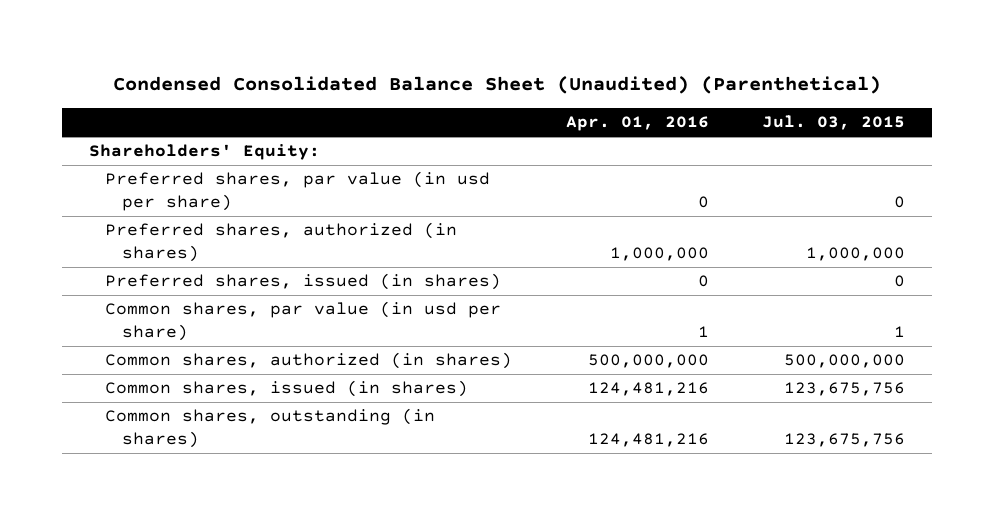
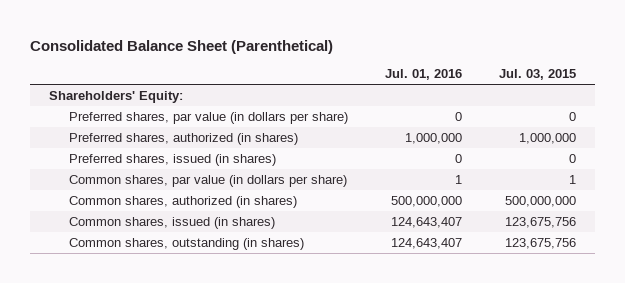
[113,75,882,94] Condensed Consolidated Balance Sheet (Unaudited) (Parenthetical) -> [30,39,334,54] Consolidated Balance Sheet (Parenthetical)
[565,116,709,132] Apr. 01, 2016 -> none
none -> [385,69,463,81] Jul. 01, 2016
[105,171,491,212] Preferred shares, par value (in usd per share) -> [68,111,348,124] Preferred shares, par value (in dollars per share)
[105,301,502,342] Common shares, par value (in usd per share) -> [68,174,347,187] Common shares, par value (in dollars per share)

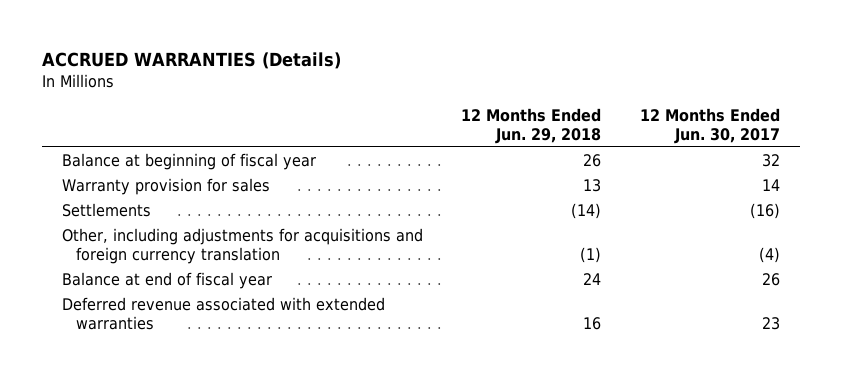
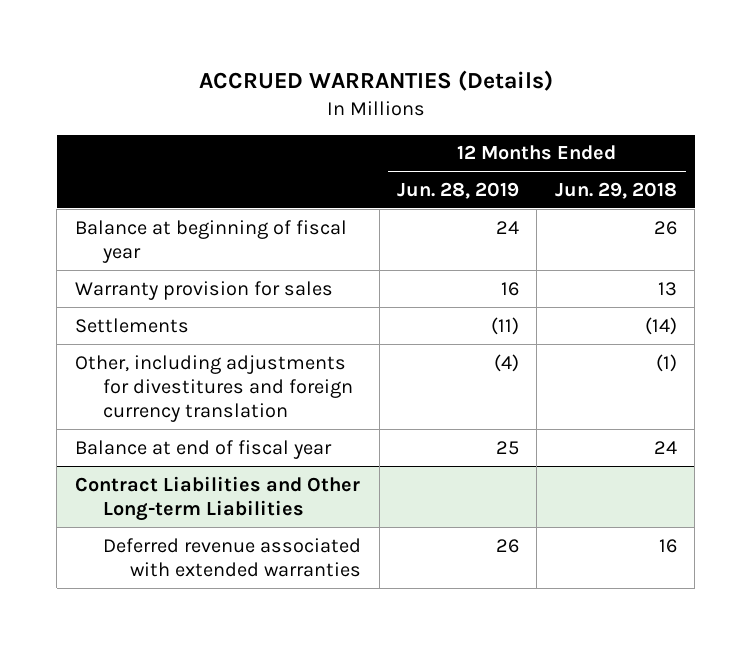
[640,107,781,144] 12 Months Ended Jun. 30, 2017 -> none
none -> [397,181,520,199] Jun. 28, 2019
[61,228,423,265] Other, including adjustments for acquisitions and foreign currency translation -> [74,354,353,422] Other, including adjustments for divestitures and foreign currency translation
none -> [74,475,360,521] Contract Liabilities and Other Long-term Liabilities

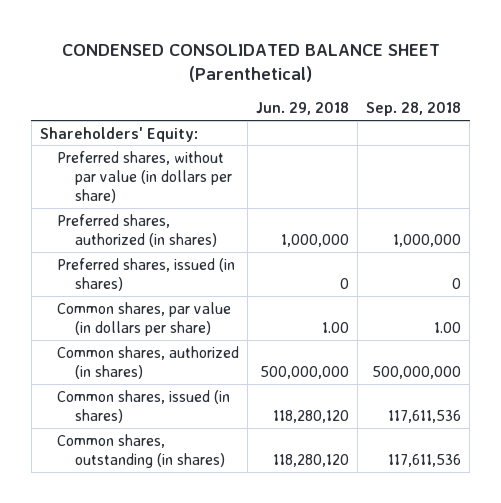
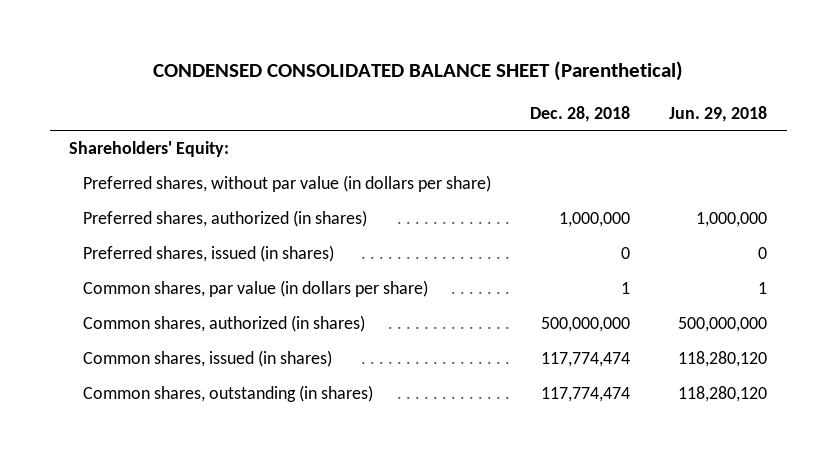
[366,102,462,117] Sep. 28, 2018 -> none
none -> [530,105,631,122] Dec. 28, 2018
[322,321,350,333] 1.00 -> [758,282,768,295] 1

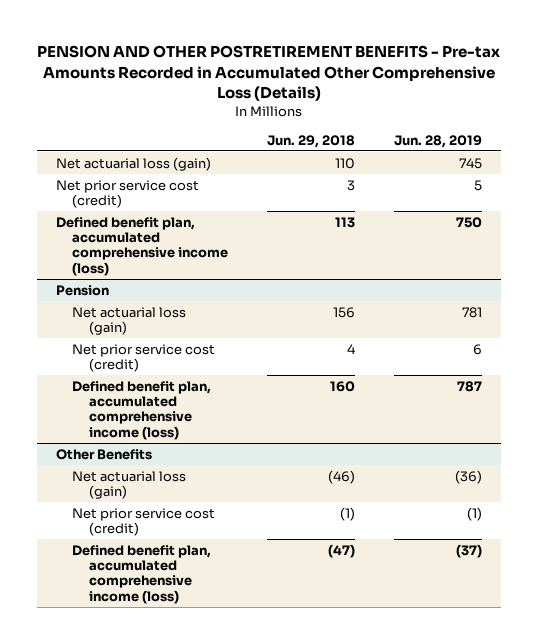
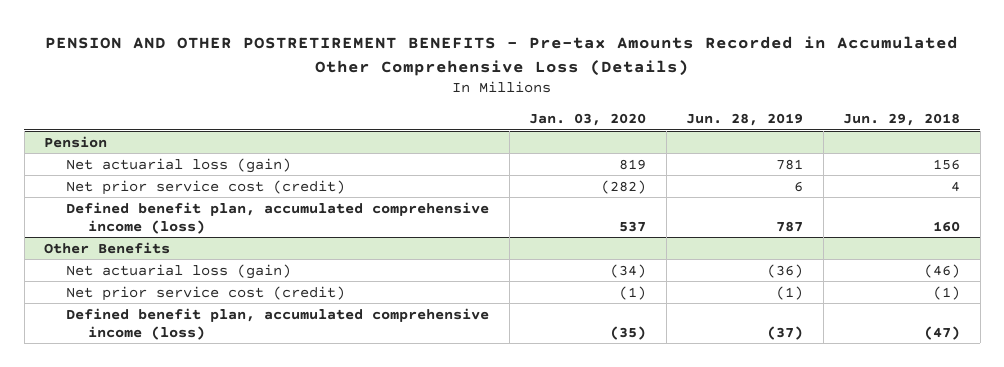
none -> [529,113,647,127] Jan. 03, 2020
[55,156,211,171] Net actuarial loss (gain) -> none
[55,179,199,208] Net prior service cost (credit) -> none
[55,216,229,276] Defined benefit plan, accumulated comprehensive income (loss) -> none

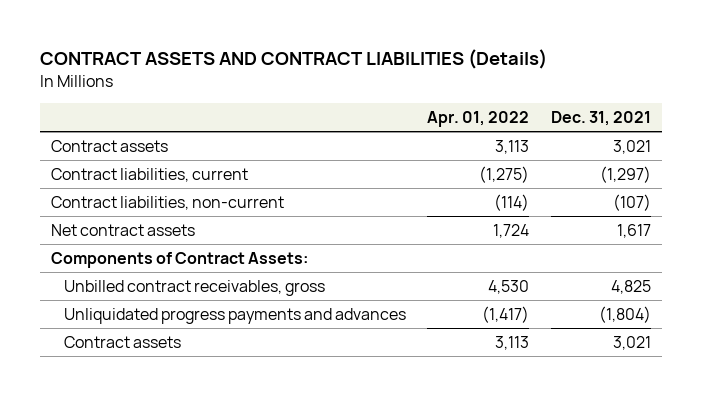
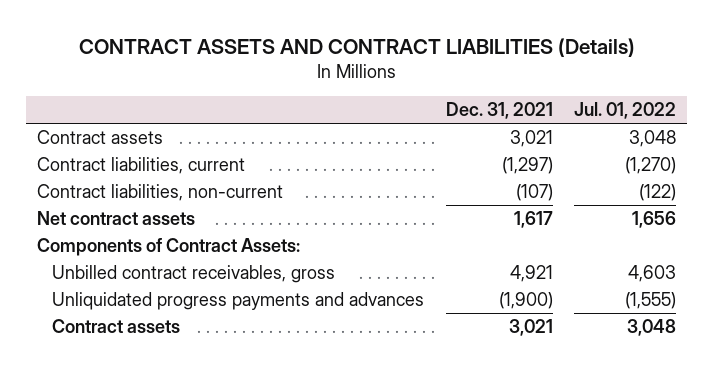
[427,110,530,127] Apr. 01, 2022 -> none
none -> [574,102,677,120] Jul. 01, 2022
[610,279,651,294] 4,825 -> [509,265,553,283] 4,921
[598,305,651,323] (1,804) -> [498,292,553,310] (1,900)

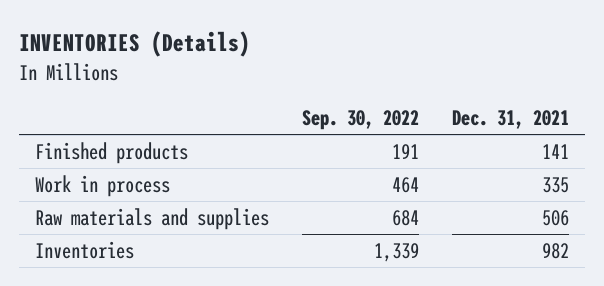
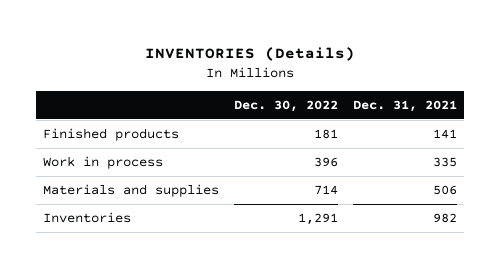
[302,109,420,130] Sep. 30, 2022 -> none
none -> [234,99,339,112] Dec. 30, 2022
[35,208,270,231] Raw materials and supplies -> [43,184,220,198] Materials and supplies

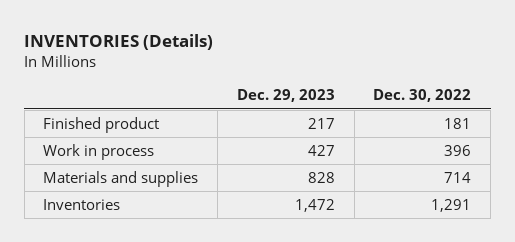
[352,99,457,112] Dec. 31, 2021 -> none
none -> [236,89,335,103] Dec. 29, 2023
[43,128,180,142] Finished products -> [43,116,160,133] Finished product

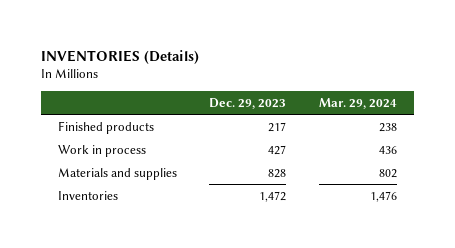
[373,89,472,103] Dec. 30, 2022 -> none
none -> [319,97,398,109] Mar. 29, 2024
[43,116,160,133] Finished product -> [57,120,154,134] Finished products

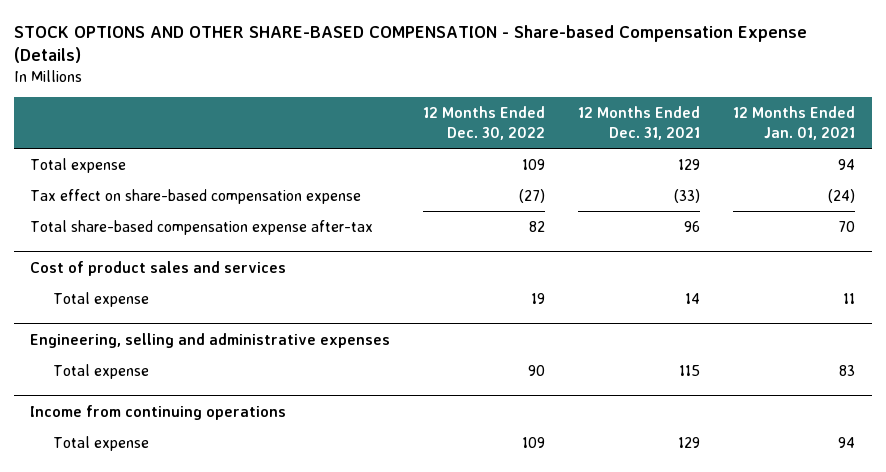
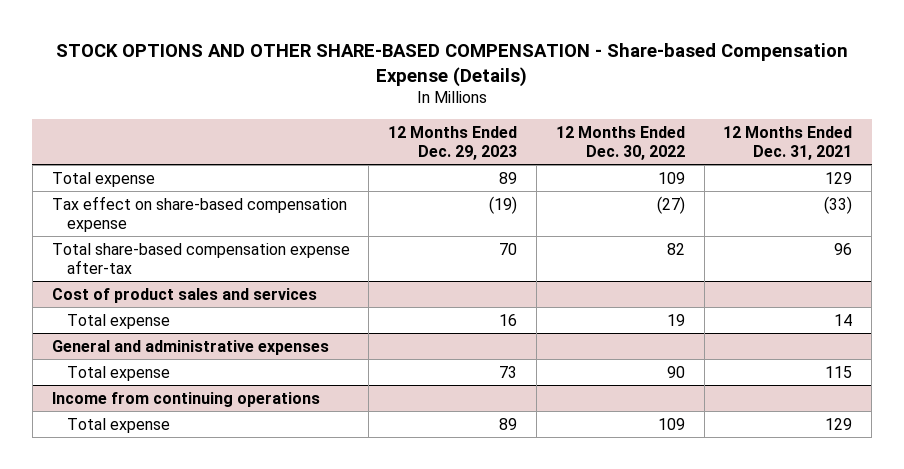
[733,106,856,140] 12 Months Ended Jan. 01, 2021 -> none
none -> [388,125,518,160] 12 Months Ended Dec. 29, 2023
[30,332,391,348] Engineering, selling and administrative expenses -> [51,339,329,355] General and administrative expenses

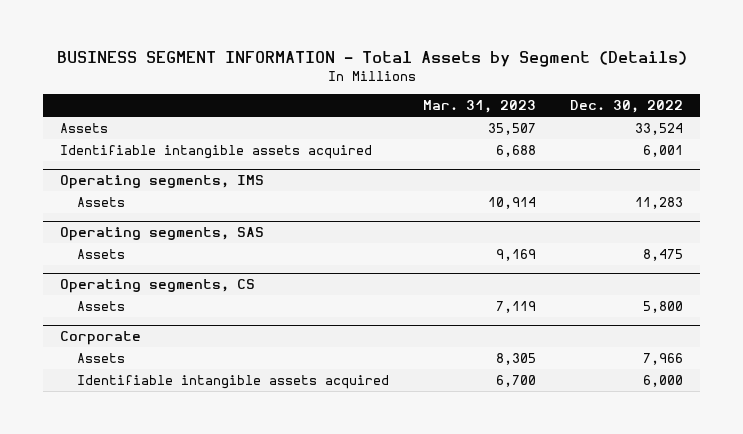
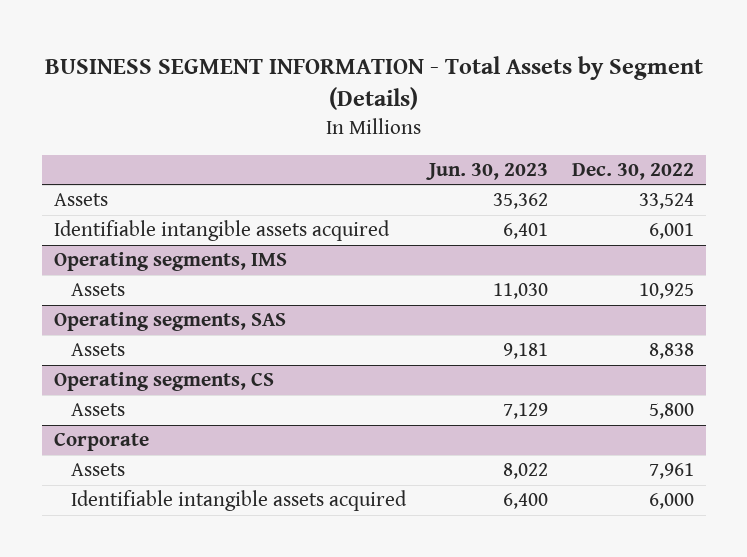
[422,99,536,113] Mar. 31, 2023 -> none
none -> [426,163,549,181] Jun. 30, 2023
[634,196,683,209] 11,283 -> [638,283,694,300] 10,925
[642,248,683,261] 8,475 -> [648,343,694,360] 8,838
[642,352,683,365] 7,966 -> [648,463,694,480] 7,961

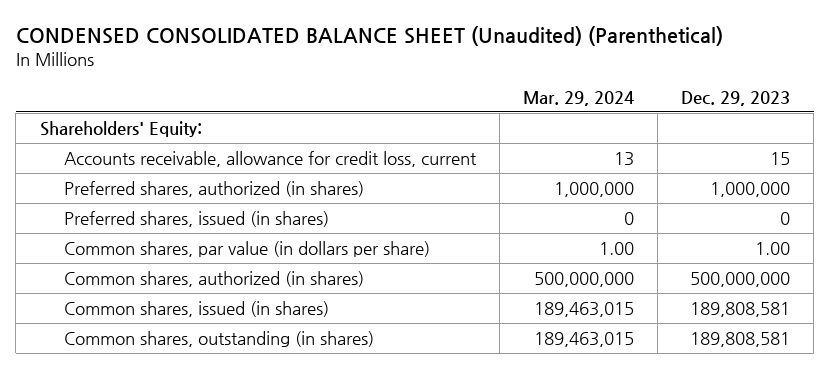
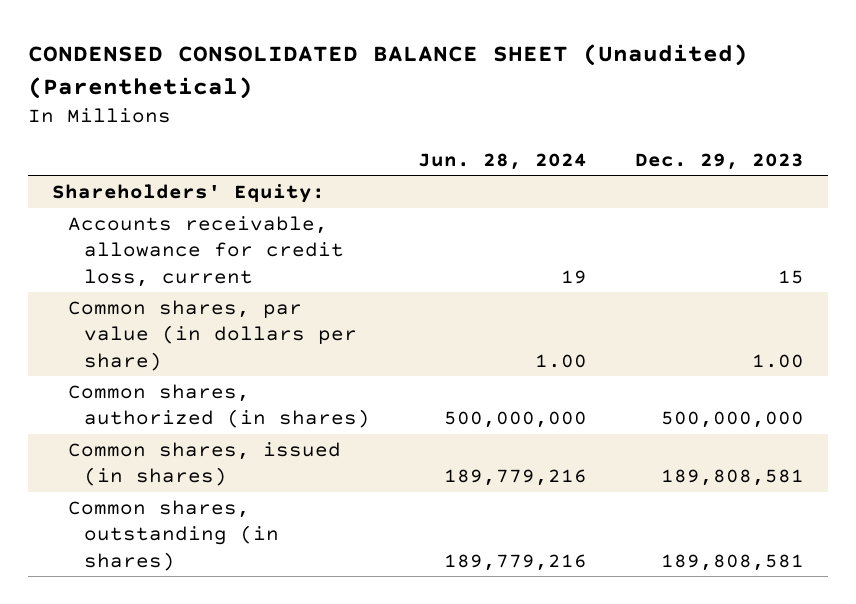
[522,90,634,106] Mar. 29, 2024 -> none
none -> [418,152,588,170] Jun. 28, 2024
[63,181,364,198] Preferred shares, authorized (in shares) -> none
[63,211,329,228] Preferred shares, issued (in shares) -> none

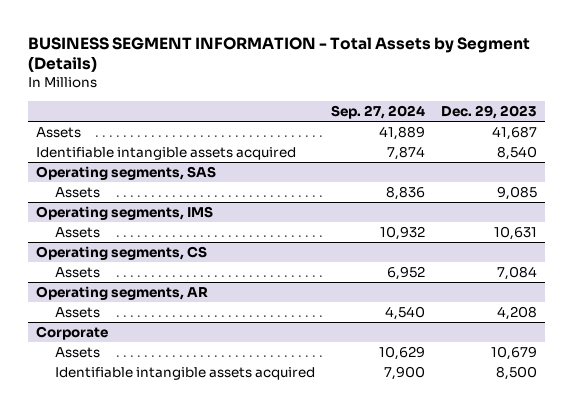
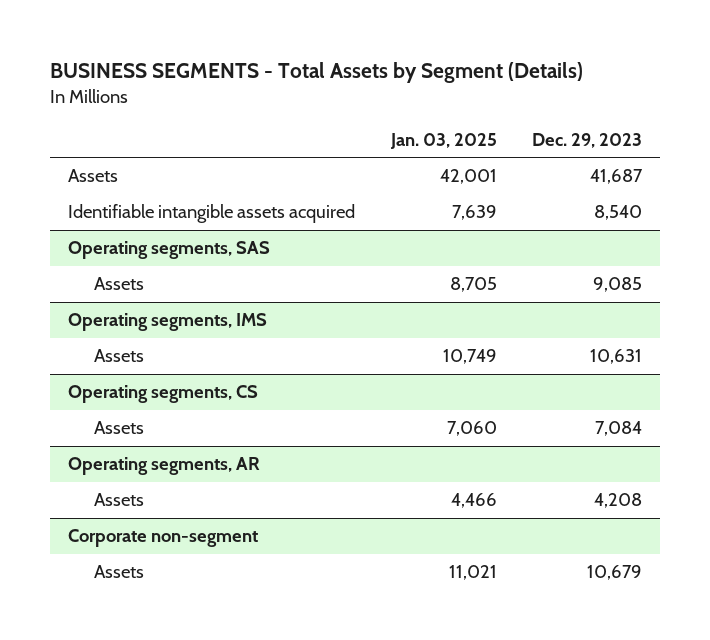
[27,36,530,73] BUSINESS SEGMENT INFORMATION - Total Assets by Segment (Details) -> [49,62,583,84] BUSINESS SEGMENTS - Total Assets by Segment (Details)
[330,104,425,119] Sep. 27, 2024 -> none
none -> [389,132,497,149] Jan. 03, 2025
[35,326,108,341] Corporate -> [67,529,258,548] Corporate non-segment
[54,367,315,381] Identifiable intangible assets acquired -> none

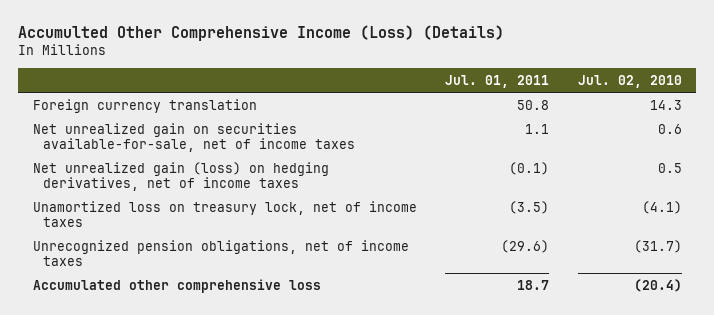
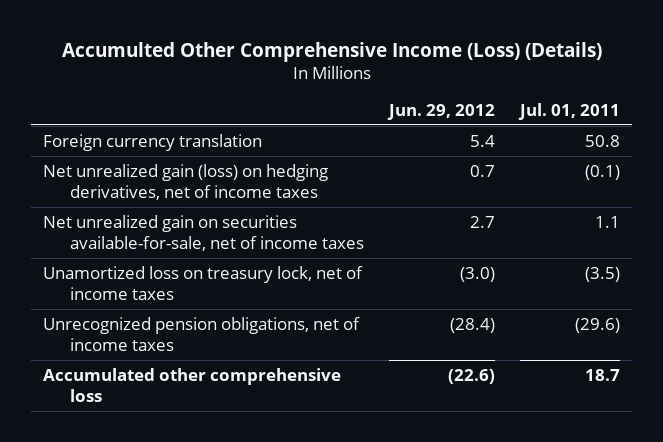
[577,74,682,88] Jul. 02, 2010 -> none
none -> [386,103,495,120] Jun. 29, 2012
[32,122,355,152] Net unrealized gain on securities available-for-sale, net of income taxes -> [43,214,364,251] Net unrealized gain on securities available-for-sale, net of income taxes

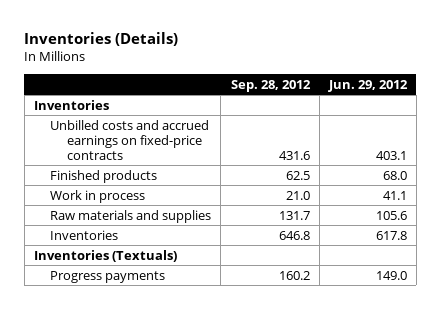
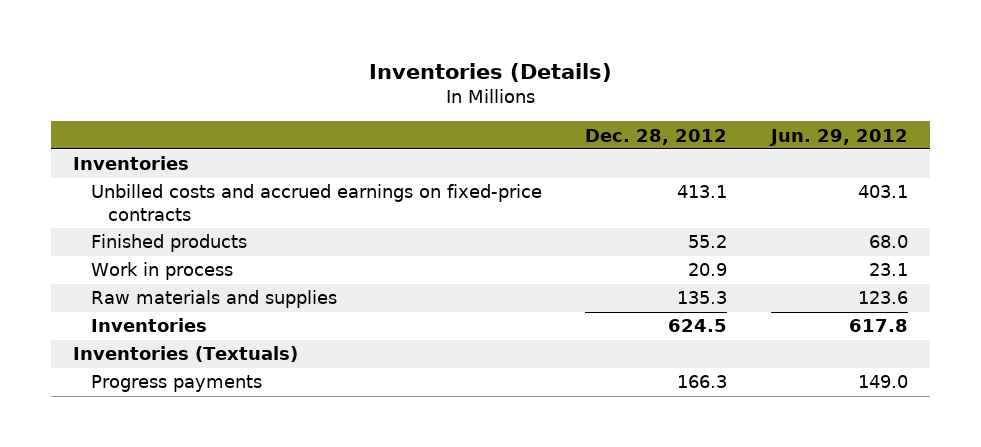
[230,79,311,92] Sep. 28, 2012 -> none
none -> [585,128,728,145] Dec. 28, 2012
[382,190,407,200] 41.1 -> [869,263,909,277] 23.1
[375,210,407,220] 105.6 -> [858,291,909,305] 123.6

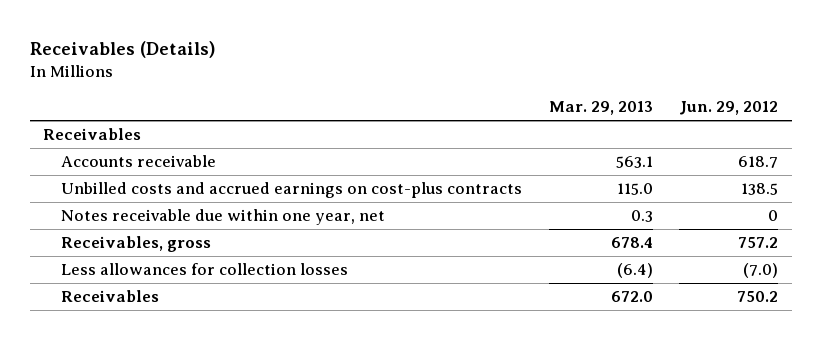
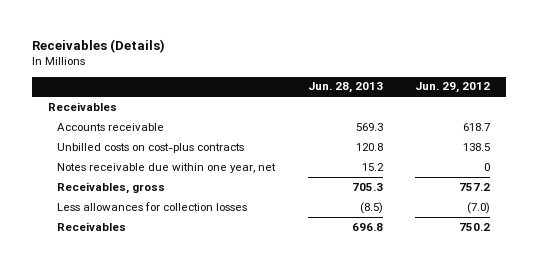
[548,101,653,116] Mar. 29, 2013 -> none
none -> [307,82,383,94] Jun. 28, 2013
[61,182,523,199] Unbilled costs and accrued earnings on cost-plus contracts -> [57,142,245,153] Unbilled costs on cost-plus contracts

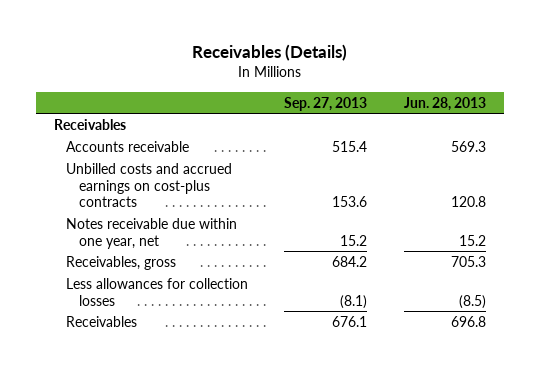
[415,82,491,94] Jun. 29, 2012 -> none
none -> [284,96,368,111] Sep. 27, 2013
[57,142,245,153] Unbilled costs on cost-plus contracts -> [66,162,233,208] Unbilled costs and accrued earnings on cost-plus contracts

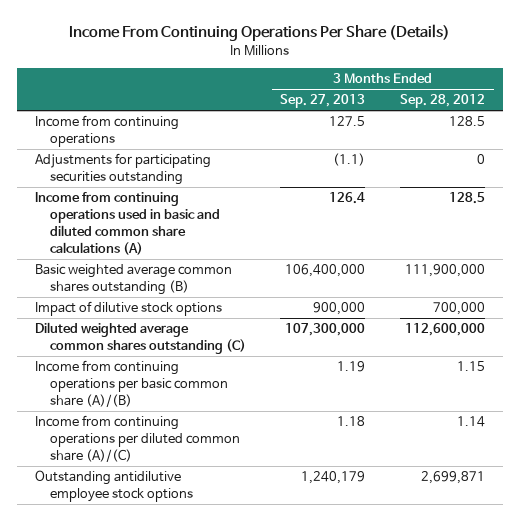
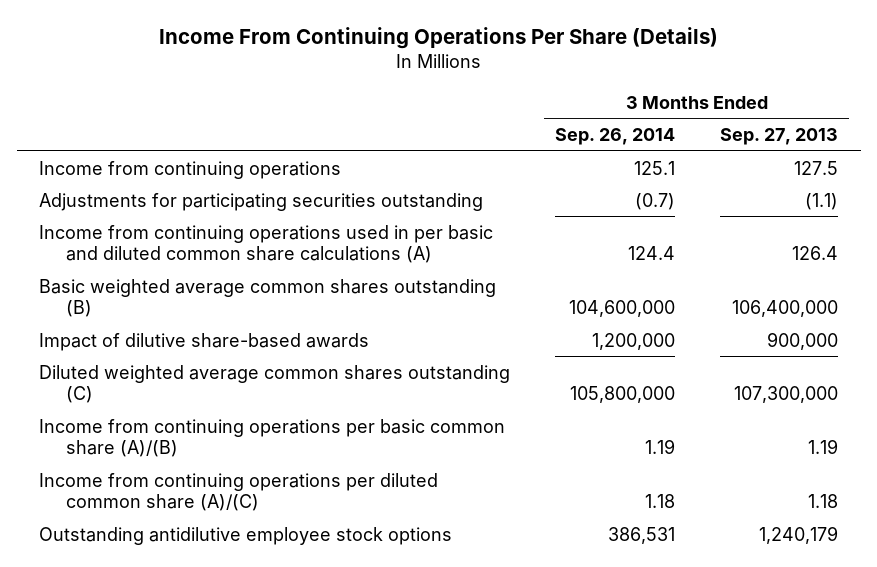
[400,94,486,109] Sep. 28, 2012 -> none
none -> [555,128,676,146] Sep. 26, 2014
[34,192,220,255] Income from continuing operations used in basic and diluted common share calculations (A) -> [39,224,494,264] Income from continuing operations used in per basic and diluted common share calculations (A)
[34,301,222,317] Impact of dilutive stock options -> [39,332,370,351] Impact of dilutive share-based awards

